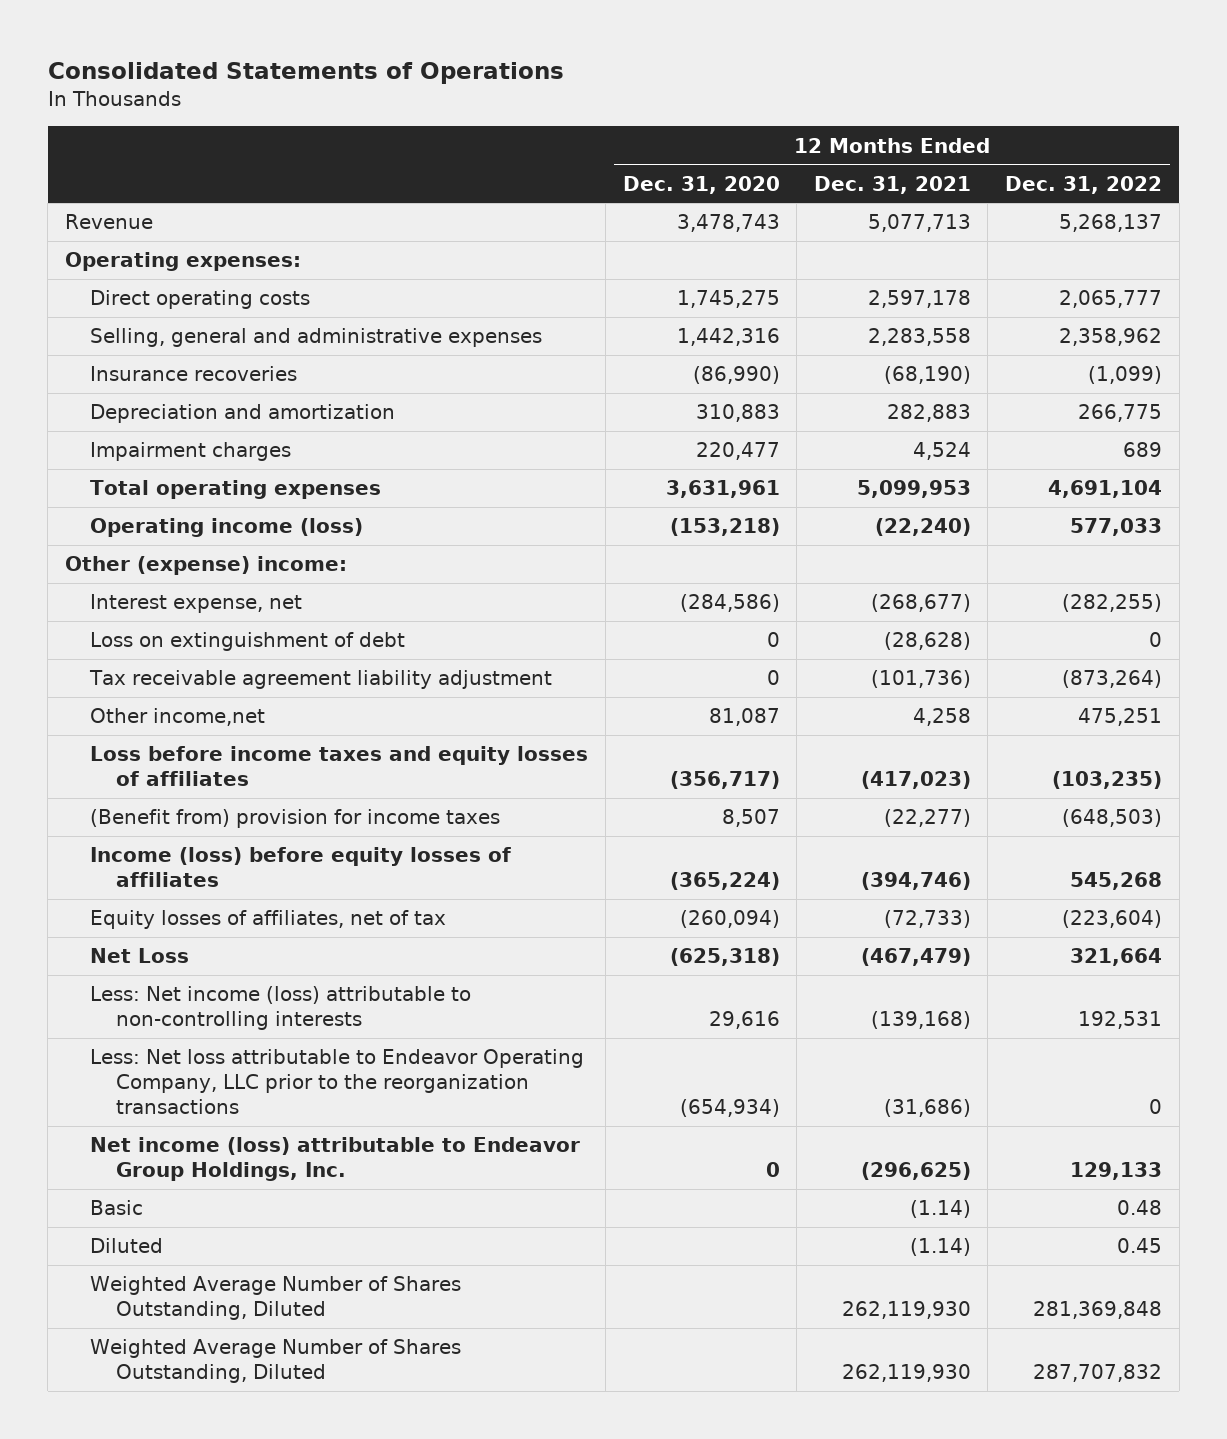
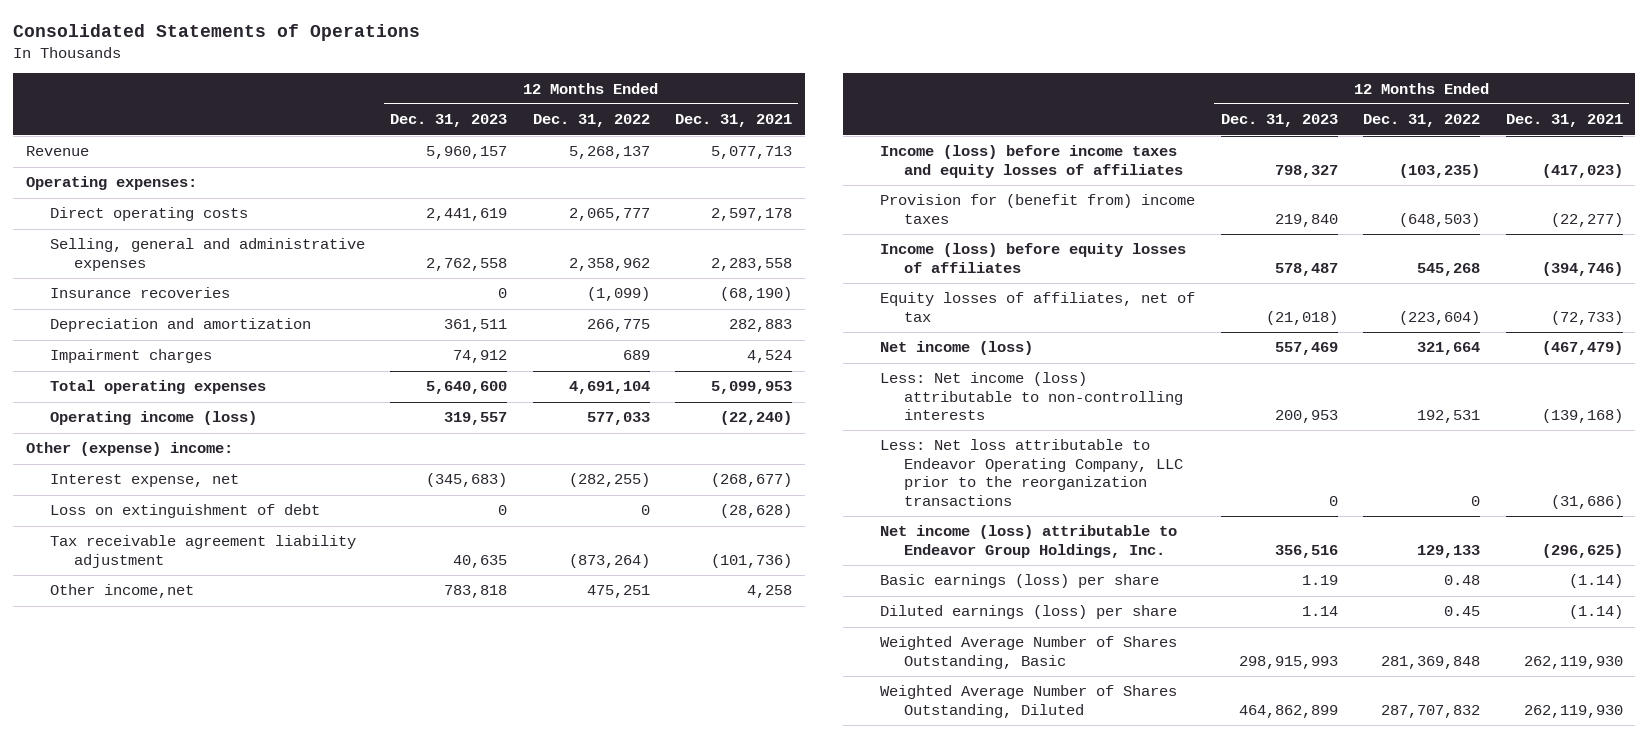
[622,175,780,194] Dec. 31, 2020 -> none
none -> [390,114,508,128] Dec. 31, 2023
[90,746,589,787] Loss before income taxes and equity losses of affiliates -> [880,145,1184,178] Income (loss) before income taxes and equity losses of affiliates
[90,809,501,829] (Benefit from) provision for income taxes -> [880,194,1196,224] Provision for (benefit from) income taxes
[90,948,190,964] Net Loss -> [880,341,1034,356] Net income (loss)
[90,1200,144,1216] Basic -> [880,574,1160,589] Basic earnings (loss) per share
[90,1238,164,1254] Diluted -> [880,605,1178,620] Diluted earnings (loss) per share
[90,1276,462,1321] Weighted Average Number of Shares Outstanding, Diluted -> [880,636,1178,669] Weighted Average Number of Shares Outstanding, Basic

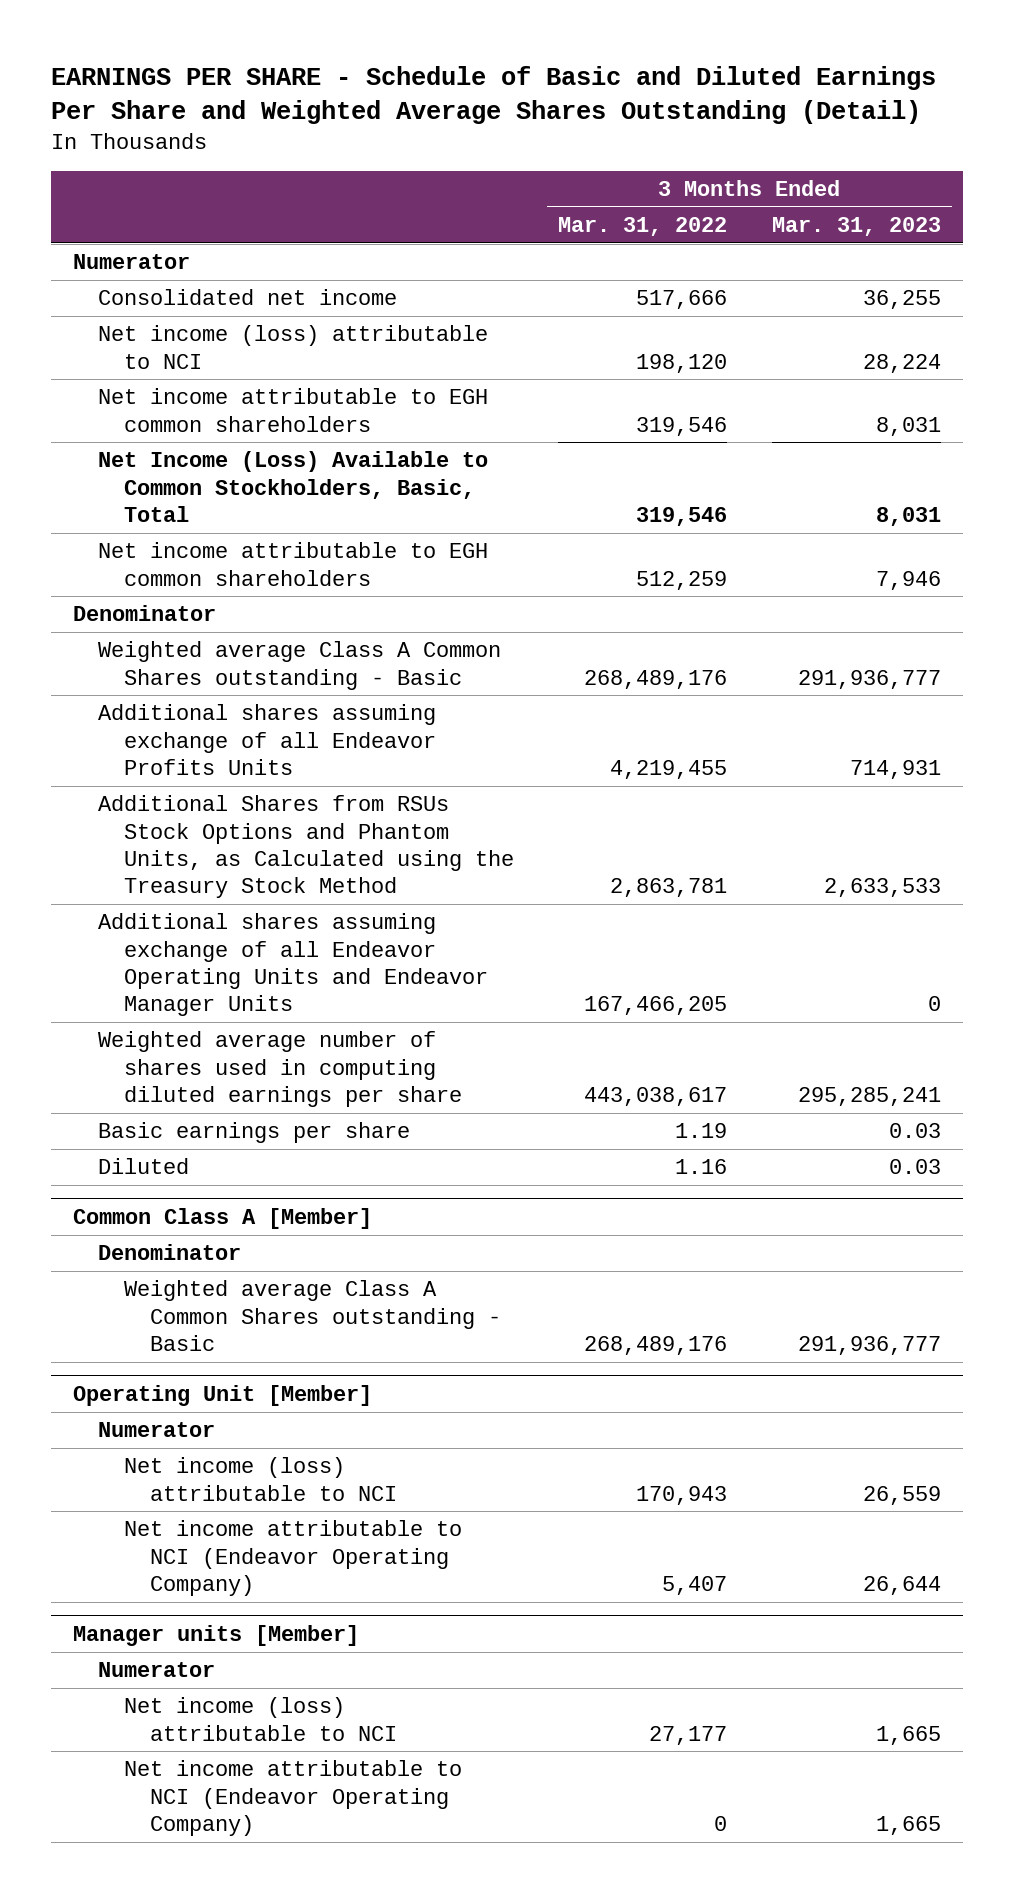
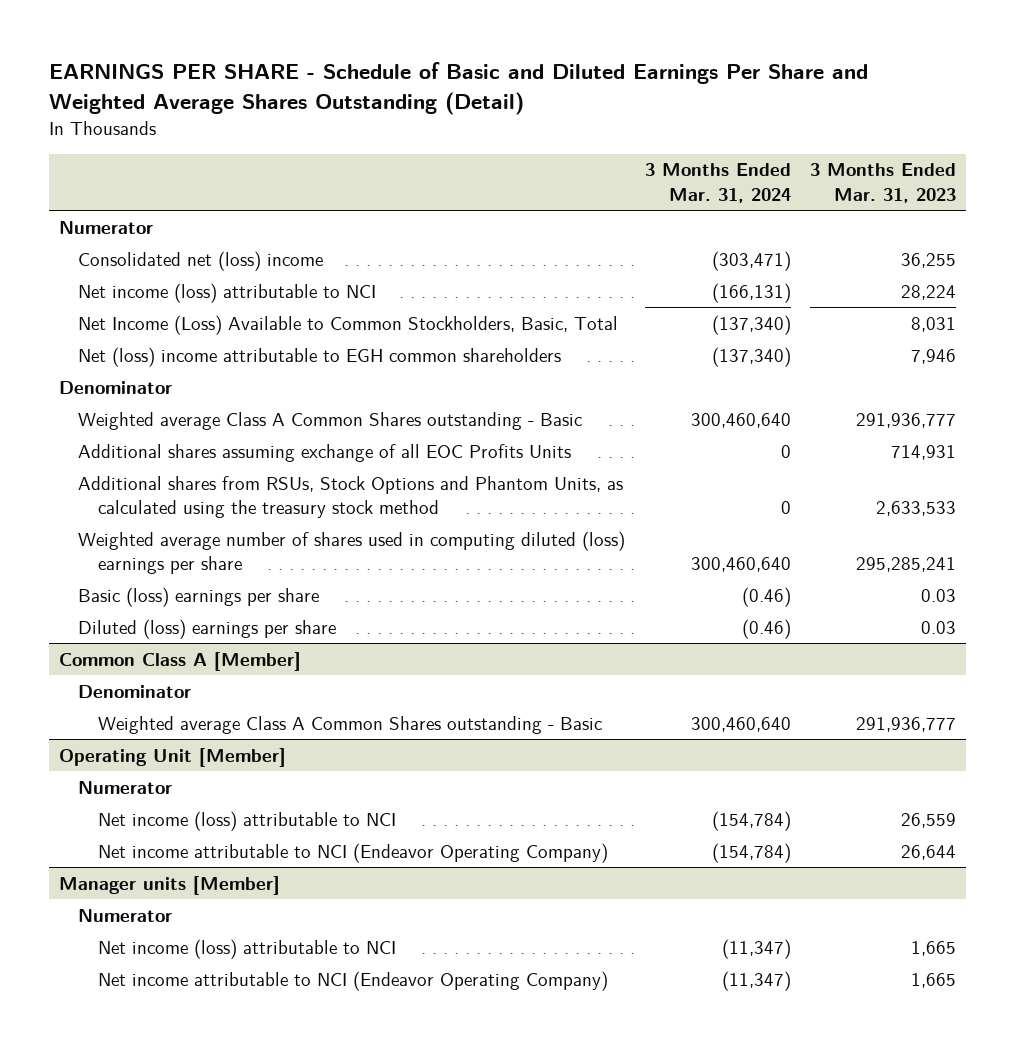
[558,217,728,237] Mar. 31, 2022 -> none
none -> [644,163,791,203] 3 Months Ended Mar. 31, 2024
[98,289,398,306] Consolidated net income -> [78,250,324,271] Consolidated net (loss) income
[98,388,489,432] Net income attributable to EGH common shareholders -> none
[98,542,489,586] Net income attributable to EGH common shareholders -> [78,346,562,367] Net (loss) income attributable to EGH common shareholders
[98,913,489,1017] Additional shares assuming exchange of all Endeavor Operating Units and Endeavor Manager Units -> none
[98,704,437,775] Additional shares assuming exchange of all Endeavor Profits Units -> [78,443,572,462] Additional shares assuming exchange of all EOC Profits Units
[98,795,515,899] Additional Shares from RSUs Stock Options and Phantom Units, as Calculated using the Treasury Stock Method -> [78,475,624,519] Additional shares from RSUs, Stock Options and Phantom Units, as calculated using the treasury stock method
[98,1031,463,1107] Weighted average number of shares used in computing diluted earnings per share -> [78,530,626,575] Weighted average number of shares used in computing diluted (loss) earnings per share
[98,1122,411,1144] Basic earnings per share -> [78,586,320,607] Basic (loss) earnings per share
[98,1158,190,1175] Diluted -> [78,618,337,639] Diluted (loss) earnings per share

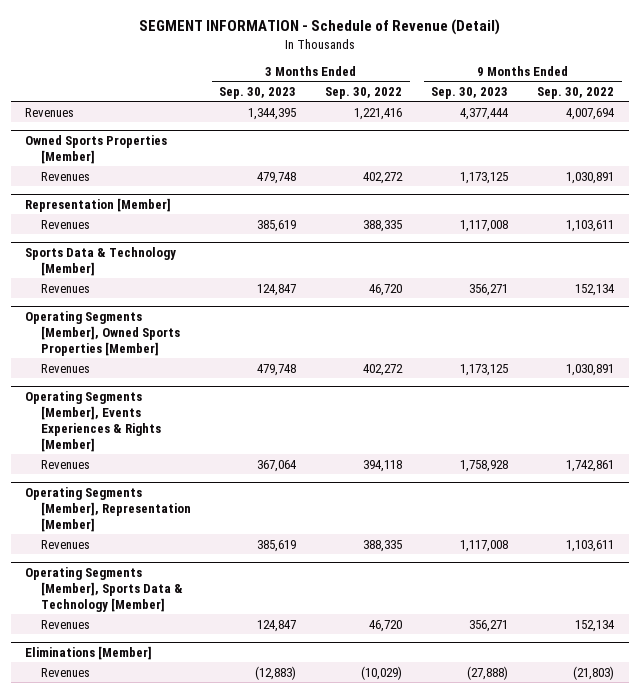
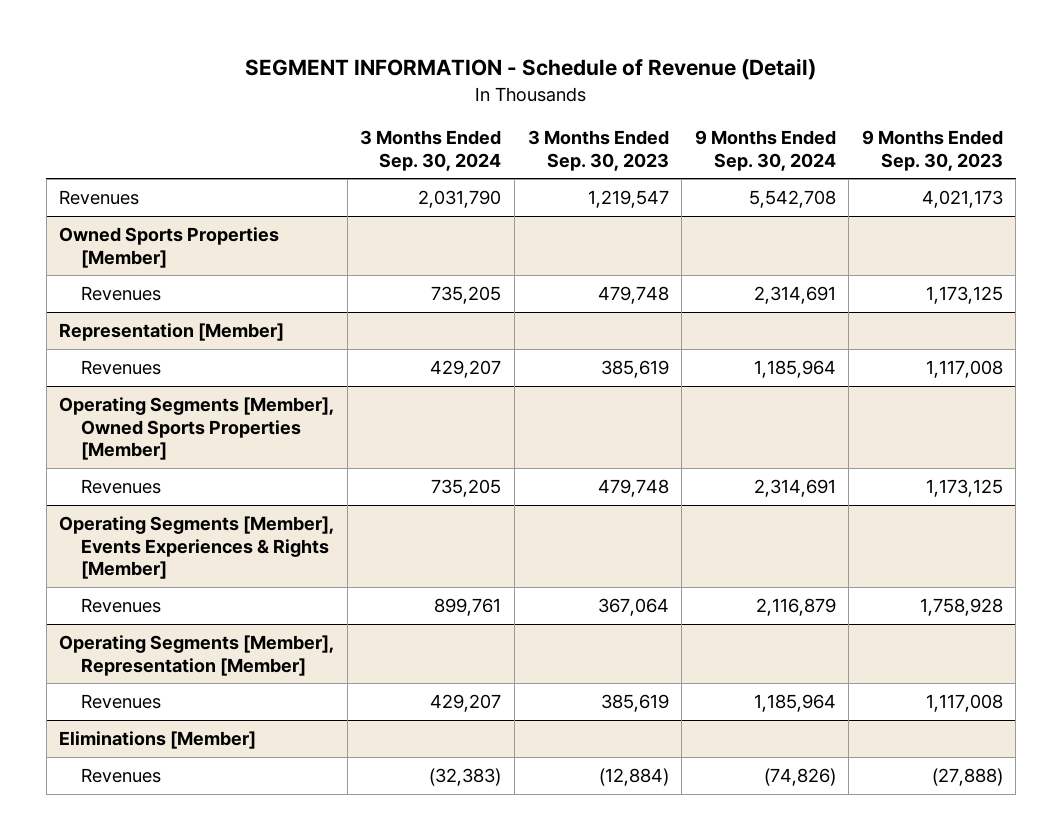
[325,87,403,100] Sep. 30, 2022 -> none
[537,87,615,100] Sep. 30, 2022 -> none
none -> [360,130,502,171] 3 Months Ended Sep. 30, 2024
none -> [694,130,836,171] 9 Months Ended Sep. 30, 2024
[248,107,297,120] 1,344,395 -> [587,189,669,208] 1,219,547
[460,107,510,120] 4,377,444 -> [921,189,1003,208] 4,021,173
[25,246,177,276] Sports Data & Technology [Member] -> none
[40,283,90,293] Revenues -> none
[25,566,183,612] Operating Segments [Member], Sports Data & Technology [Member] -> none
[40,619,90,629] Revenues -> none
[255,665,297,680] (12,883) -> [598,767,669,786] (12,884)

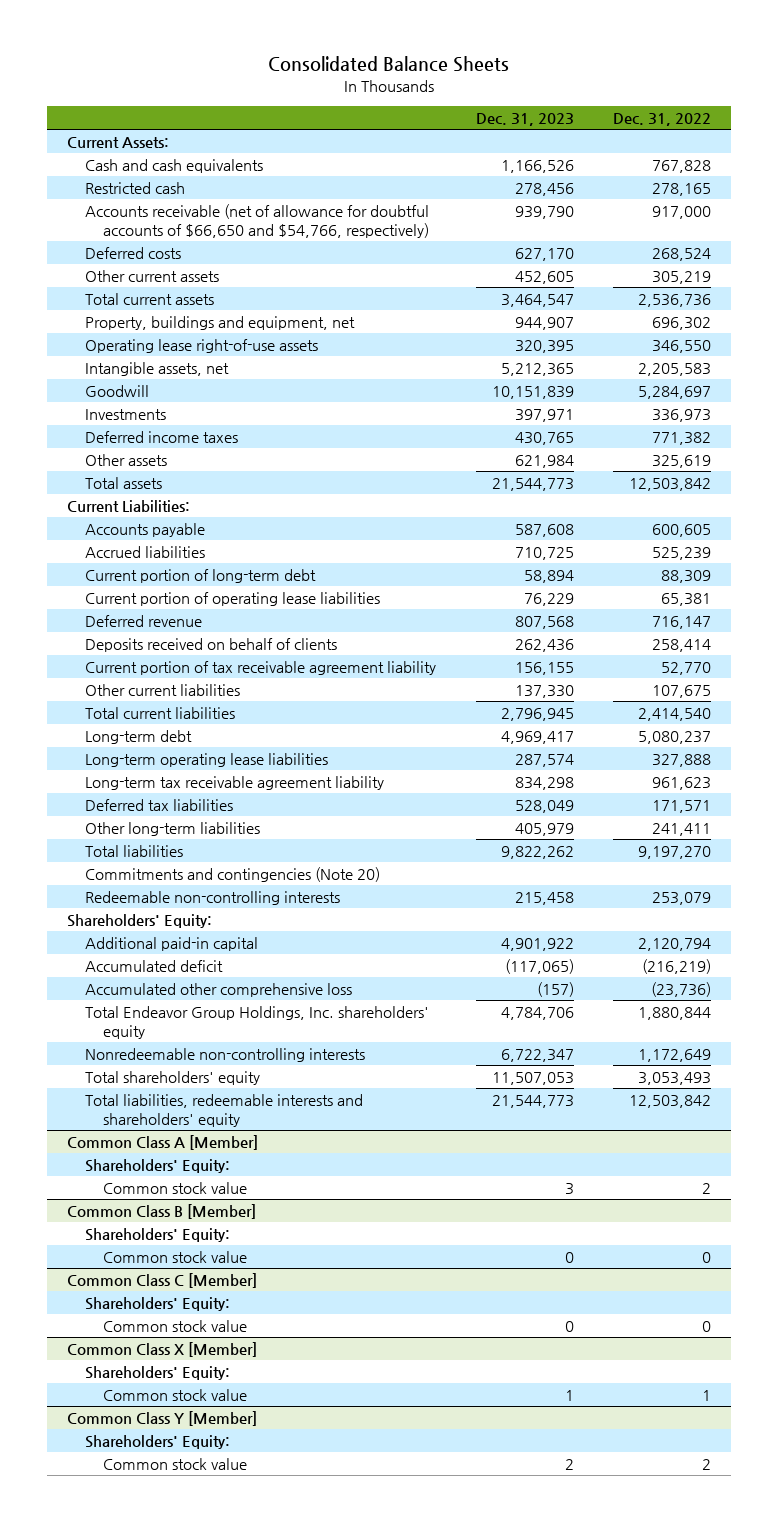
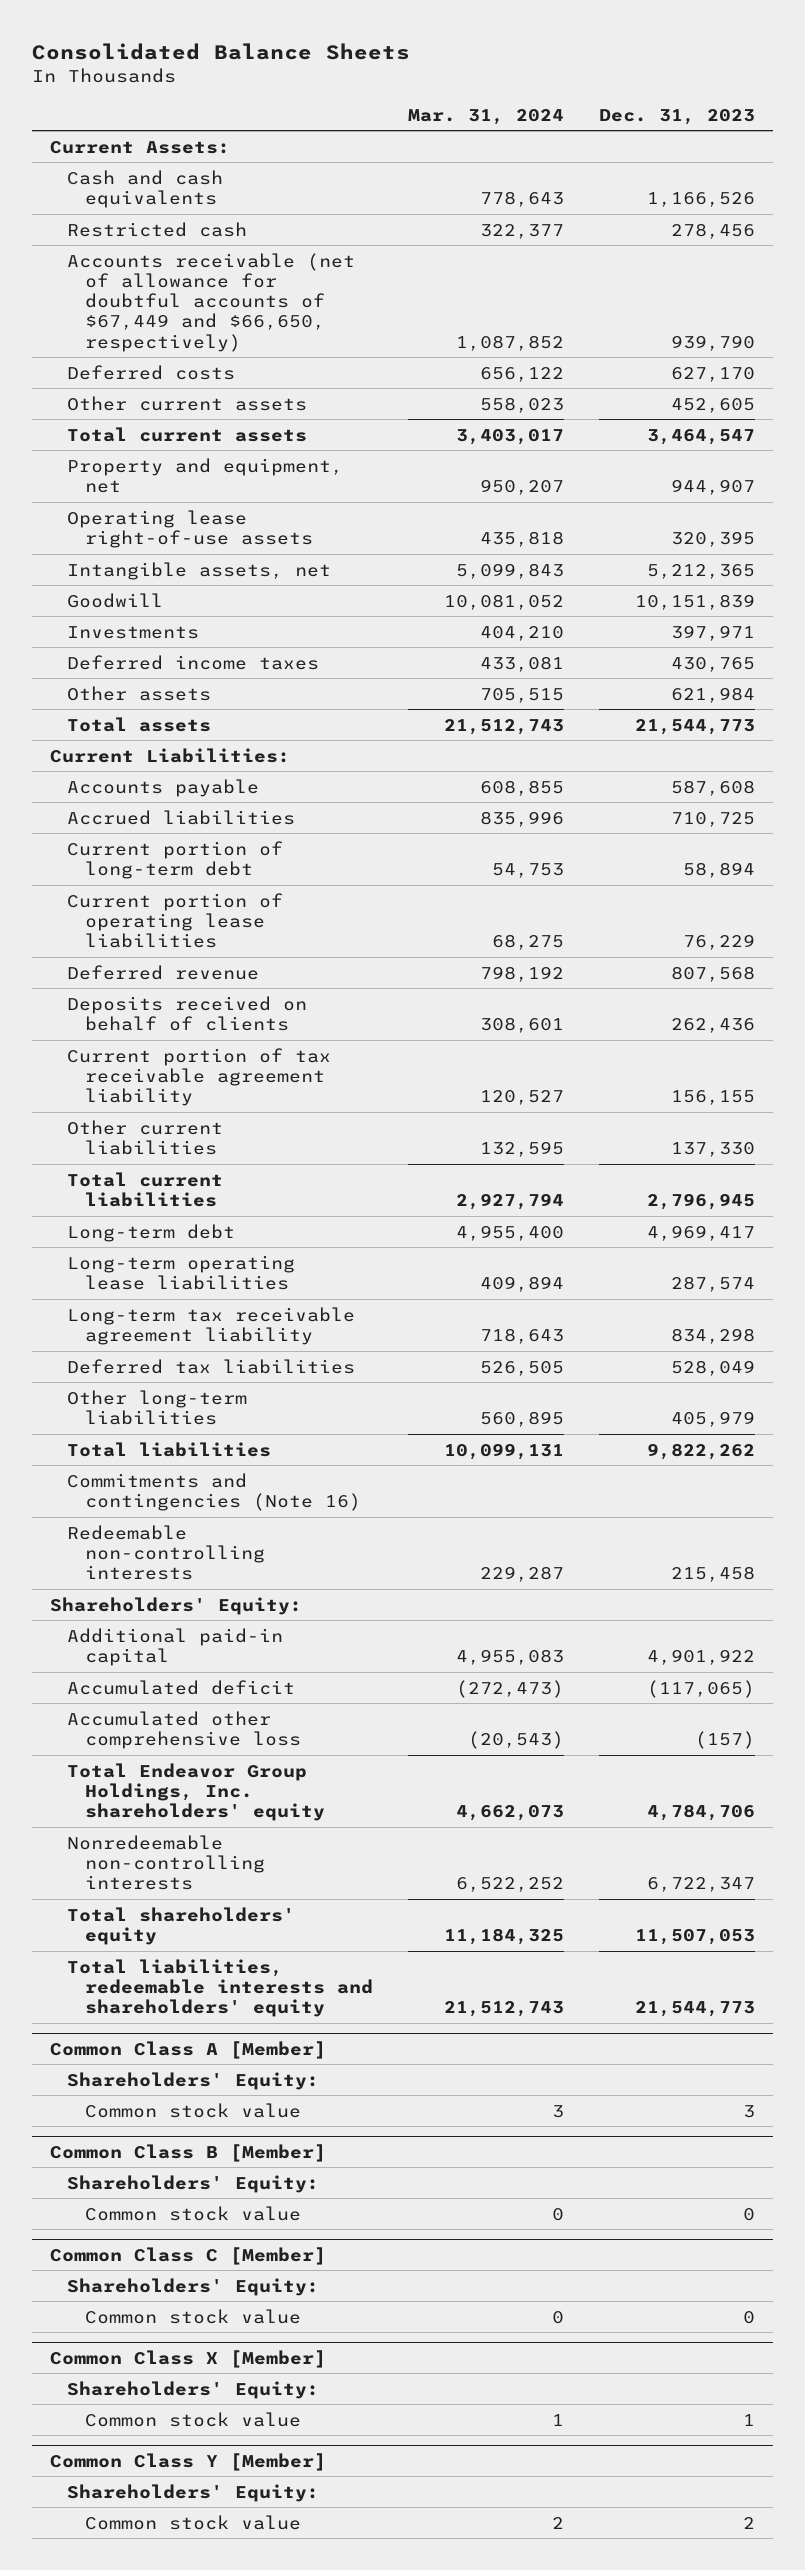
[613,112,712,126] Dec. 31, 2022 -> none
none -> [408,108,565,125] Mar. 31, 2024
[84,203,429,238] Accounts receivable (net of allowance for doubtful accounts of $66,650 and $54,766, respectively) -> [67,252,356,352] Accounts receivable (net of allowance for doubtful accounts of $67,449 and $66,650, respectively)
[84,315,355,330] Property, buildings and equipment, net -> [67,457,344,493] Property and equipment, net
[84,866,380,882] Commitments and contingencies (Note 20) -> [67,1472,361,1511] Commitments and contingencies (Note 16)

